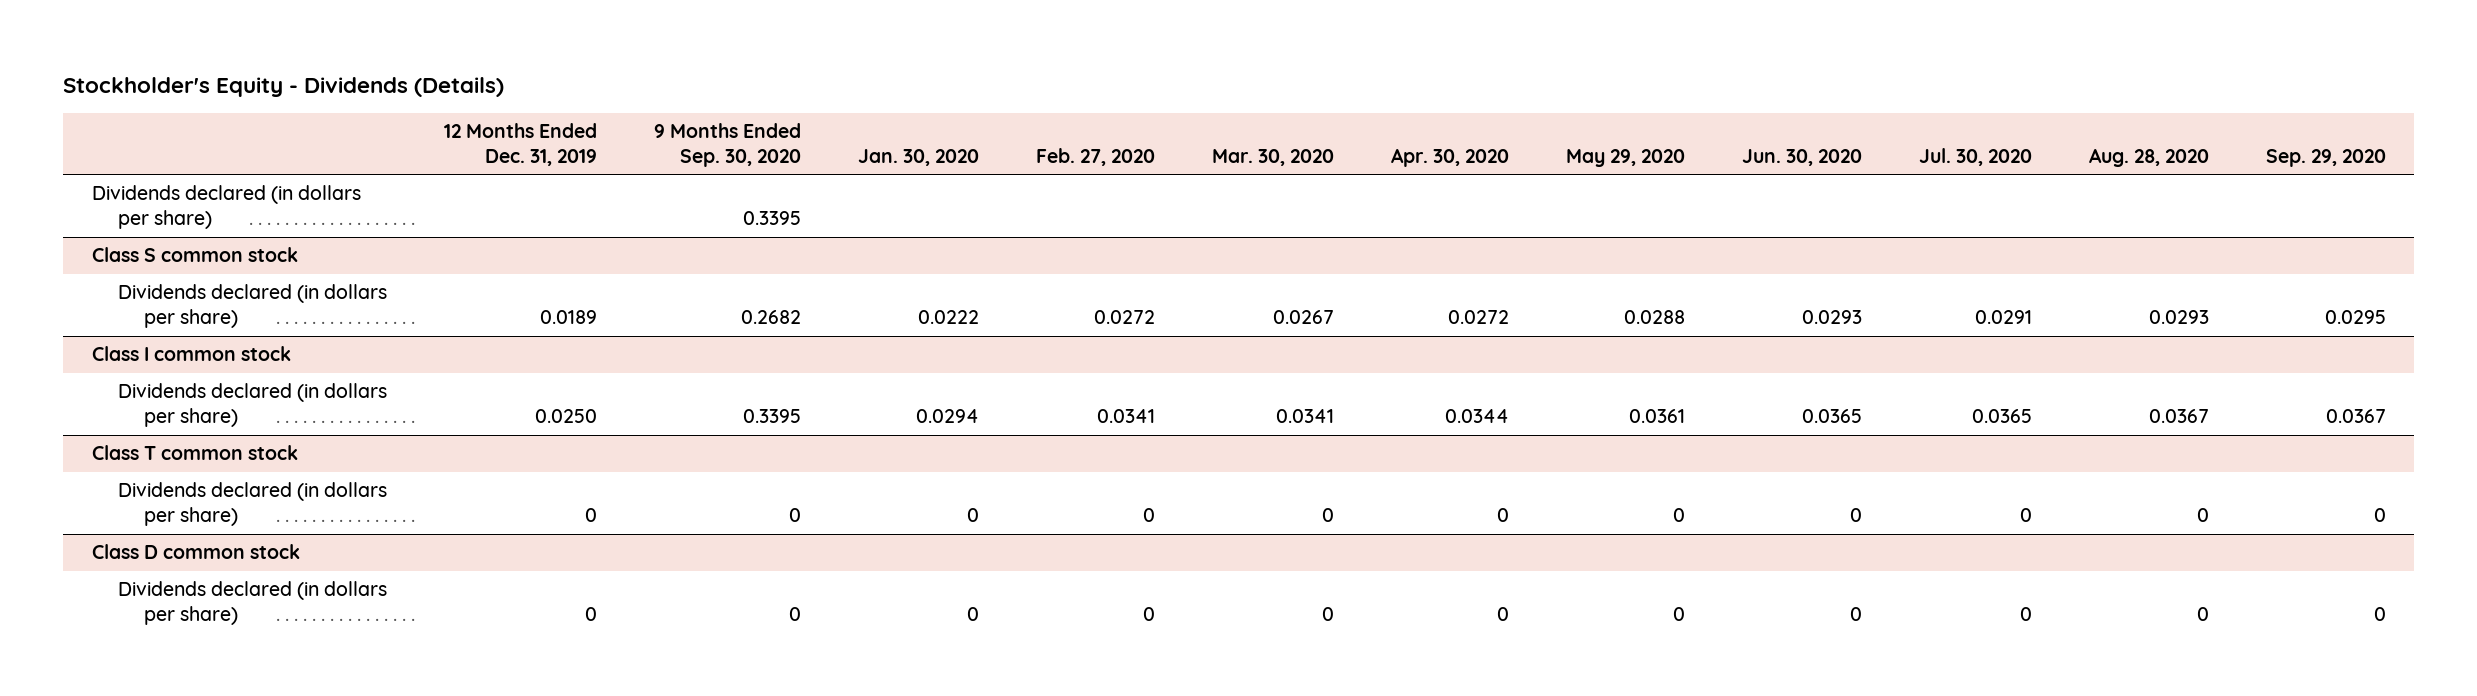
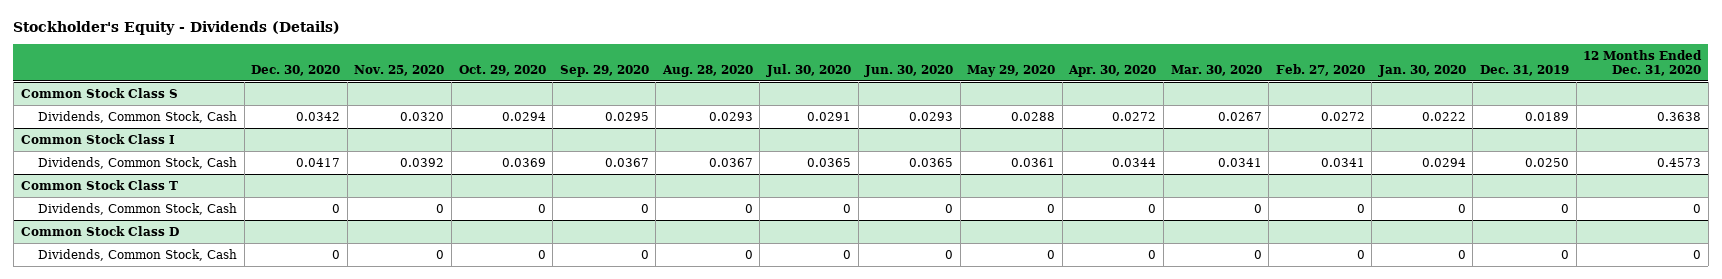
[443,123,597,166] 12 Months Ended Dec. 31, 2019 -> none
[653,123,801,167] 9 Months Ended Sep. 30, 2020 -> none
none -> [251,65,341,77] Dec. 30, 2020
none -> [354,65,445,77] Nov. 25, 2020
none -> [458,65,546,77] Oct. 29, 2020
none -> [1480,65,1570,77] Dec. 31, 2019
none -> [1583,49,1703,77] 12 Months Ended Dec. 31, 2020
[91,185,361,230] Dividends declared (in dollars per share) -> none
[117,482,387,527] Dividends declared (in dollars per share) -> none
[117,581,387,626] Dividends declared (in dollars per share) -> none
[91,247,298,263] Class S common stock -> [20,87,178,98] Common Stock Class S
[117,284,387,329] Dividends declared (in dollars per share) -> [38,110,238,123] Dividends, Common Stock, Cash
[91,346,291,362] Class I common stock -> [20,133,175,144] Common Stock Class I
[117,383,387,428] Dividends declared (in dollars per share) -> [38,156,238,169] Dividends, Common Stock, Cash
[91,445,298,461] Class T common stock -> [20,179,178,190] Common Stock Class T
none -> [38,202,238,215] Dividends, Common Stock, Cash
[91,544,300,560] Class D common stock -> [20,225,179,236] Common Stock Class D
none -> [38,248,238,261] Dividends, Common Stock, Cash

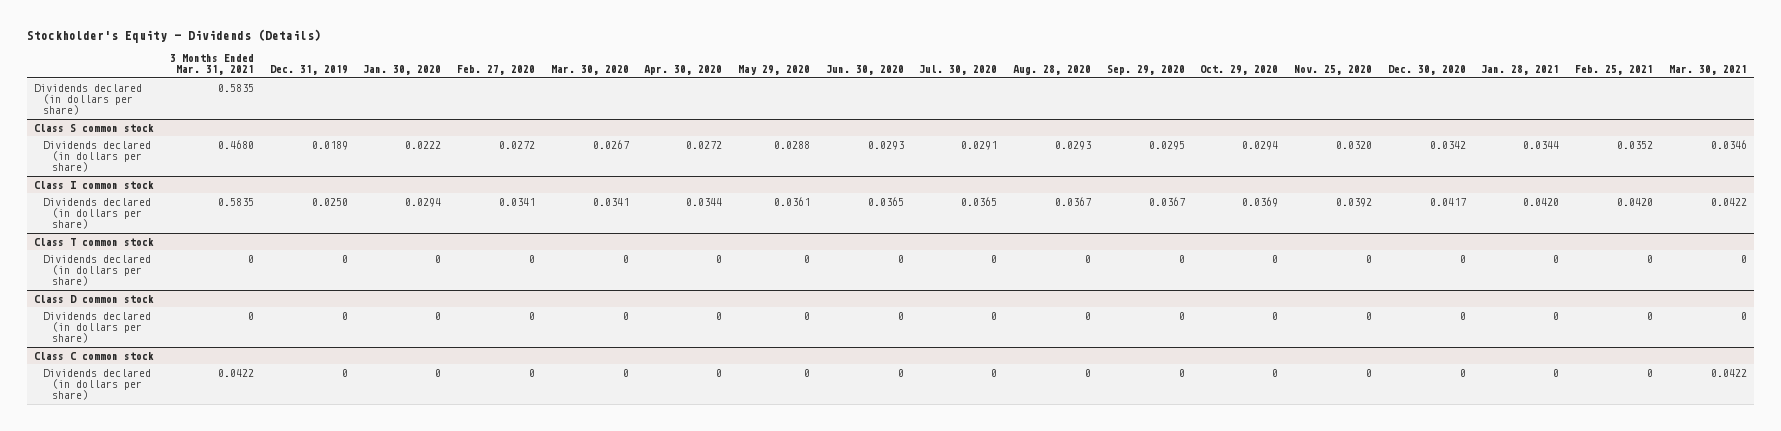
[1583,49,1703,77] 12 Months Ended Dec. 31, 2020 -> none
none -> [170,53,255,76] 3 Months Ended Mar. 31, 2021
none -> [1481,65,1560,76] Jan. 28, 2021
none -> [1574,65,1653,76] Feb. 25, 2021
none -> [1668,65,1747,76] Mar. 30, 2021
[38,202,238,215] Dividends, Common Stock, Cash -> none
[38,248,238,261] Dividends, Common Stock, Cash -> none
none -> [34,83,143,116] Dividends declared (in dollars per share)
[20,87,178,98] Common Stock Class S -> [34,123,155,132] Class S common stock
[38,110,238,123] Dividends, Common Stock, Cash -> [43,140,152,173] Dividends declared (in dollars per share)
[20,133,175,144] Common Stock Class I -> [34,180,155,189] Class I common stock
[38,156,238,169] Dividends, Common Stock, Cash -> [43,197,152,230] Dividends declared (in dollars per share)
[20,179,178,190] Common Stock Class T -> [34,237,155,246] Class T common stock
none -> [43,254,152,287] Dividends declared (in dollars per share)
[20,225,179,236] Common Stock Class D -> [34,294,155,303] Class D common stock
none -> [43,311,152,344] Dividends declared (in dollars per share)
none -> [34,351,155,360] Class C common stock
none -> [43,368,152,401] Dividends declared (in dollars per share)

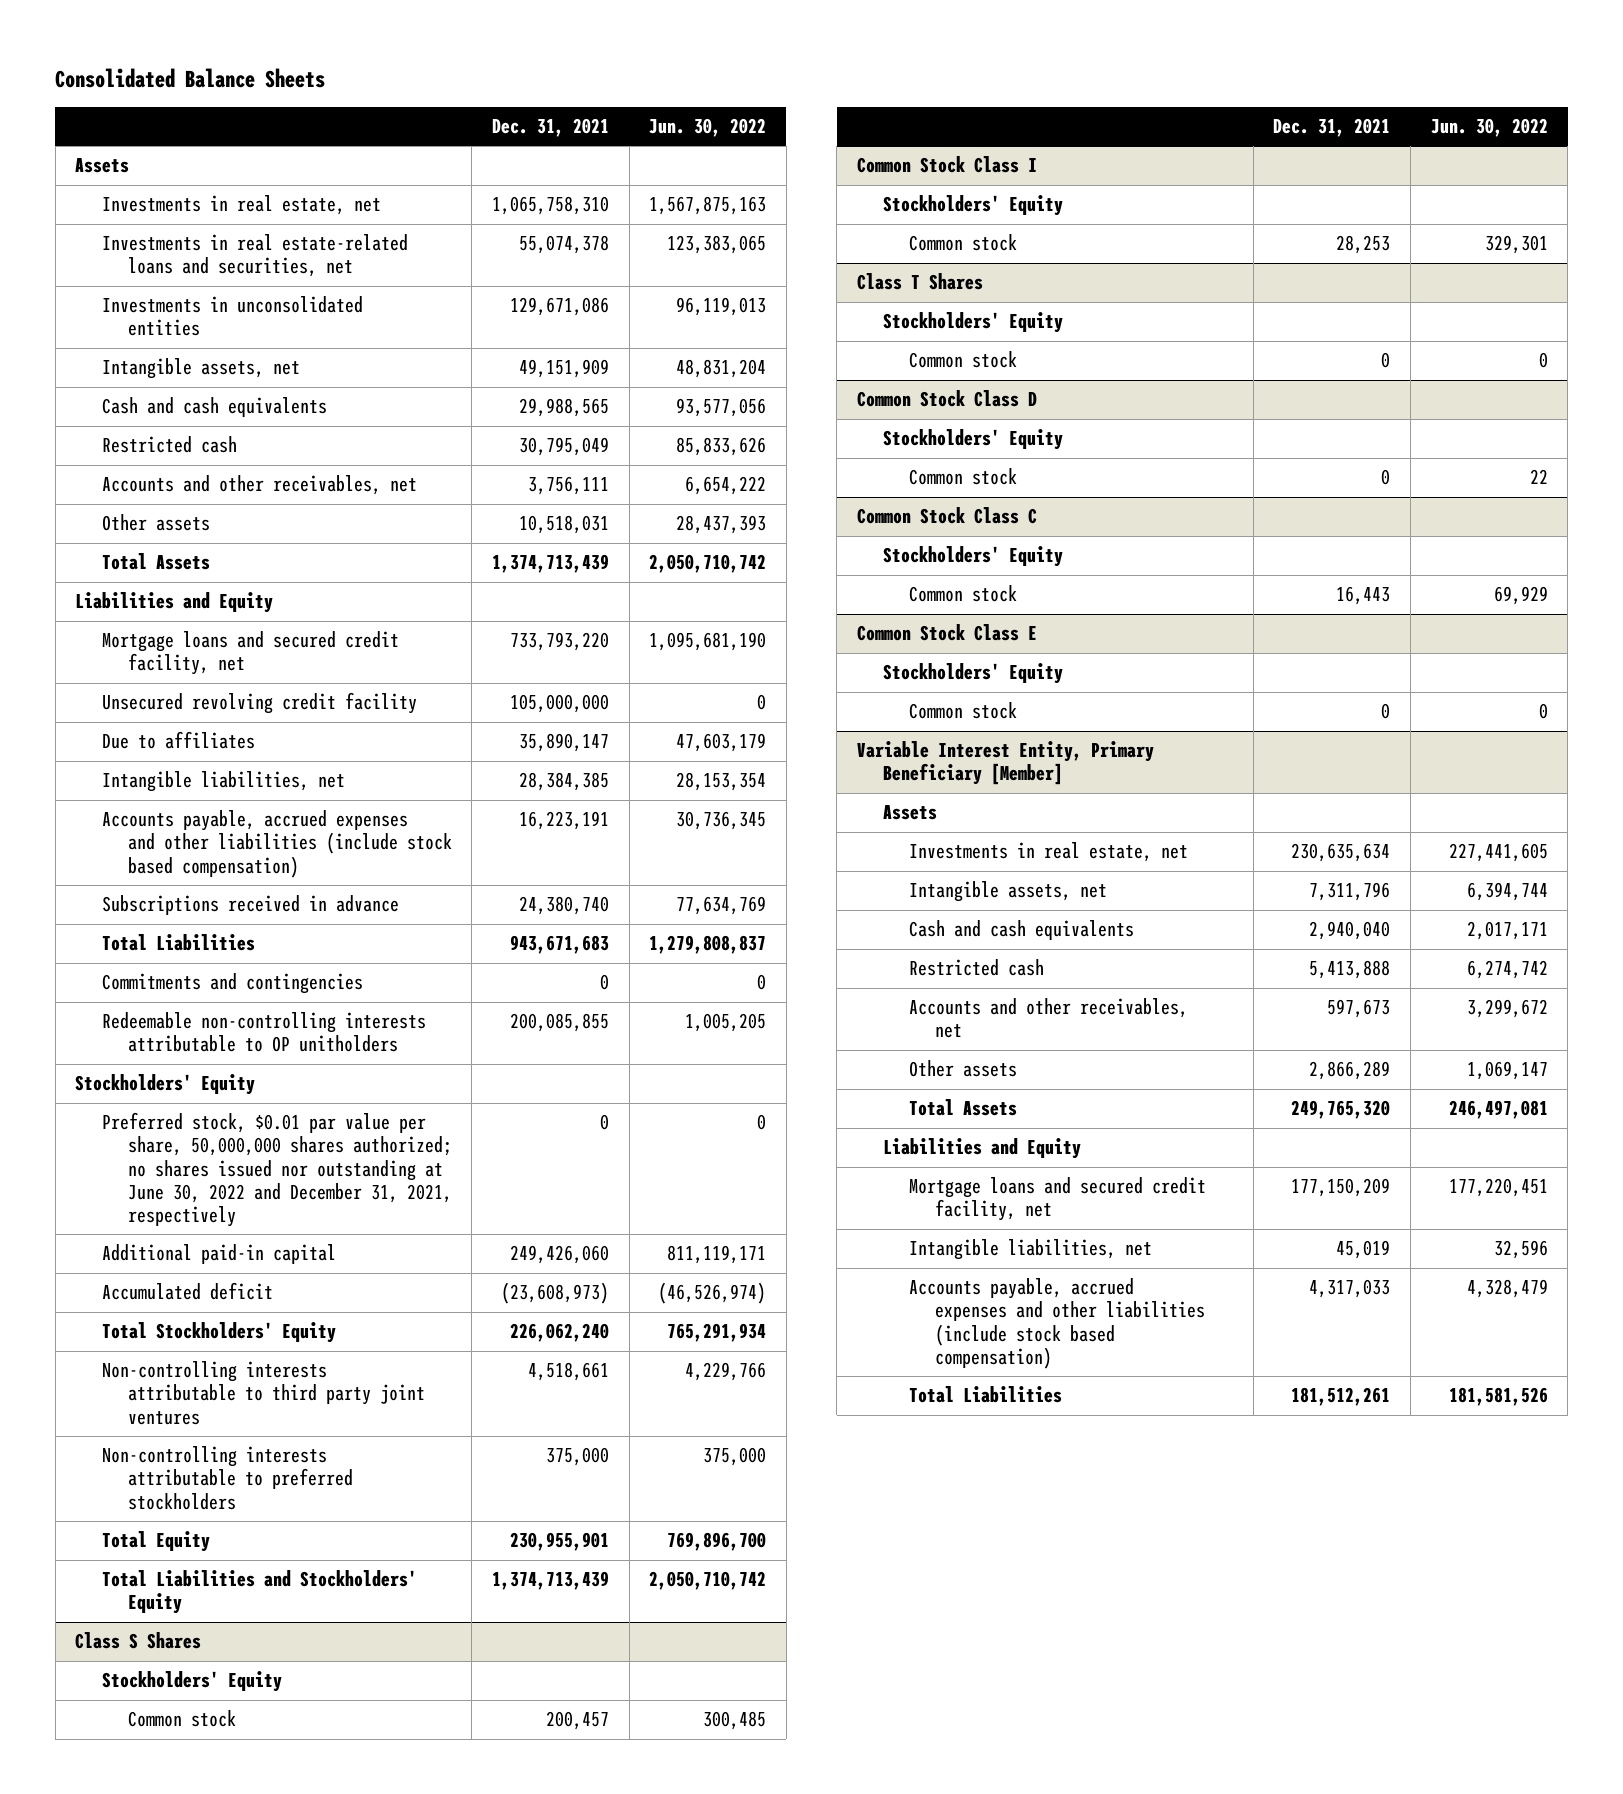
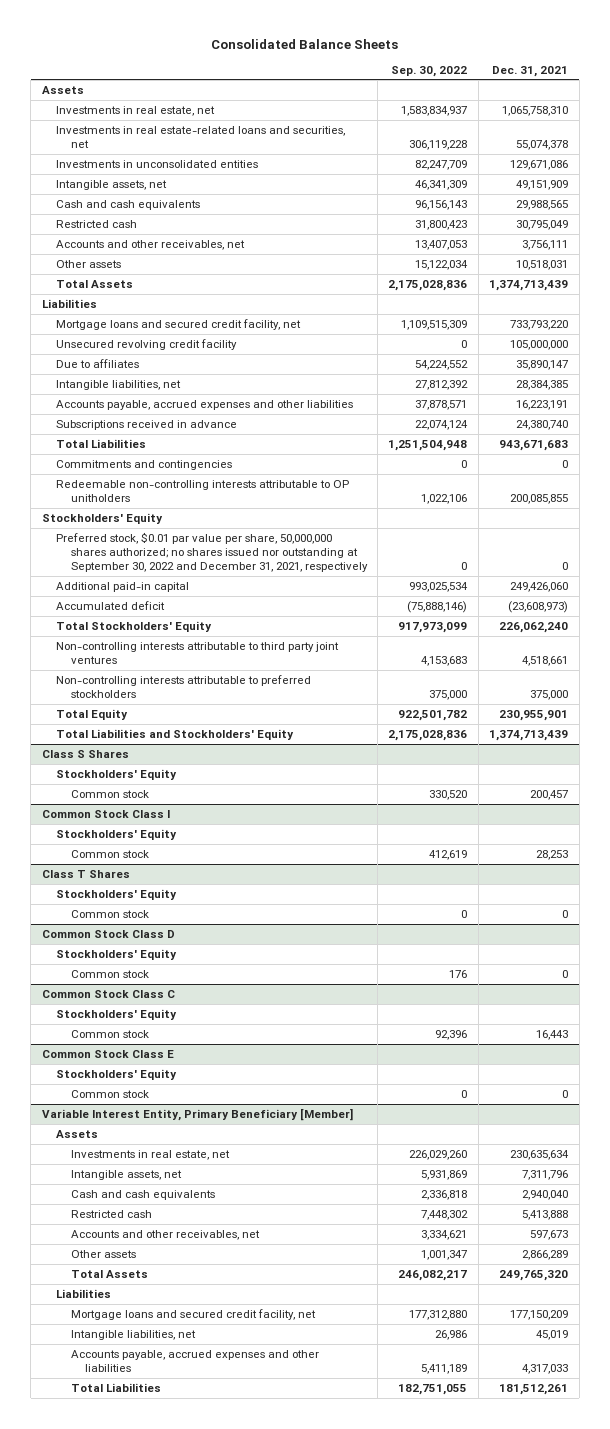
[649,117,767,137] Jun. 30, 2022 -> none
none -> [391,65,468,77] Sep. 30, 2022
[75,592,274,614] Liabilities and Equity -> [41,298,97,308] Liabilities
[101,810,452,878] Accounts payable, accrued expenses and other liabilities (include stock based compensation) -> [56,399,354,410] Accounts payable, accrued expenses and other liabilities
[101,1112,452,1227] Preferred stock, $0.01 par value per share, 50,000,000 shares authorized; no shares issued nor outstanding at June 30, 2022 and December 31, 2021, respectively -> [56,531,368,572] Preferred stock, $0.01 par value per share, 50,000,000 shares authorized; no shares issued nor outstanding at September 30, 2022 and December 31, 2021, respectively
[882,1138,1081,1160] Liabilities and Equity -> [56,1288,112,1298] Liabilities
[909,1278,1206,1369] Accounts payable, accrued expenses and other liabilities (include stock based compensation) -> [70,1349,319,1372] Accounts payable, accrued expenses and other liabilities

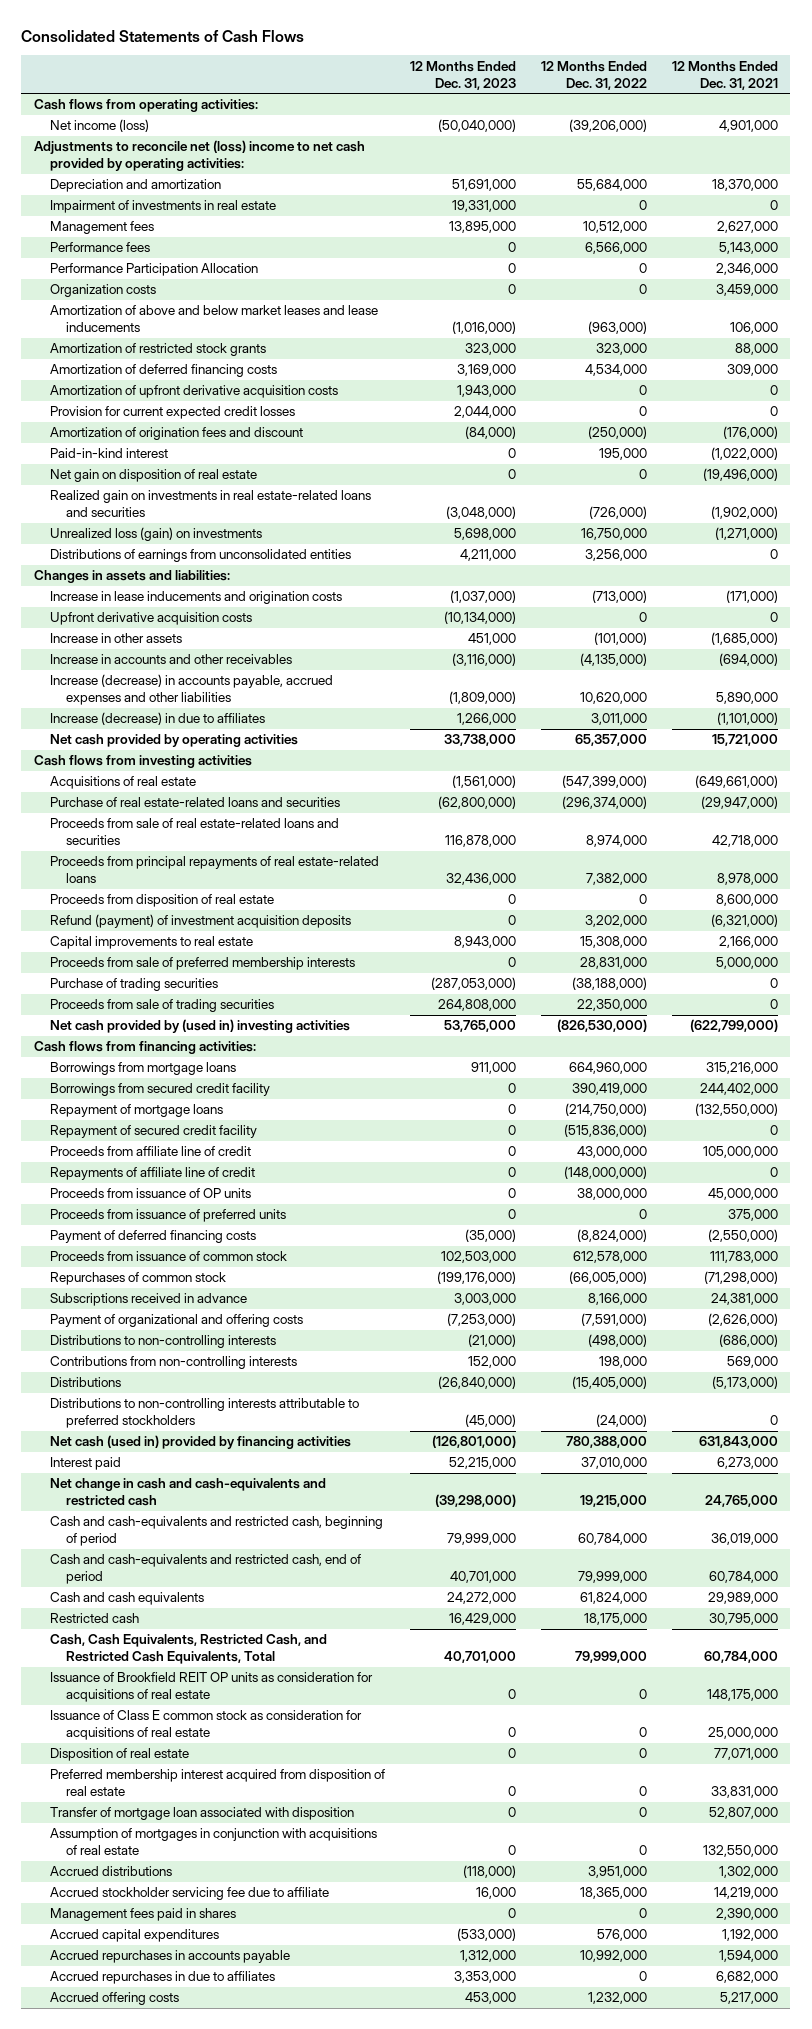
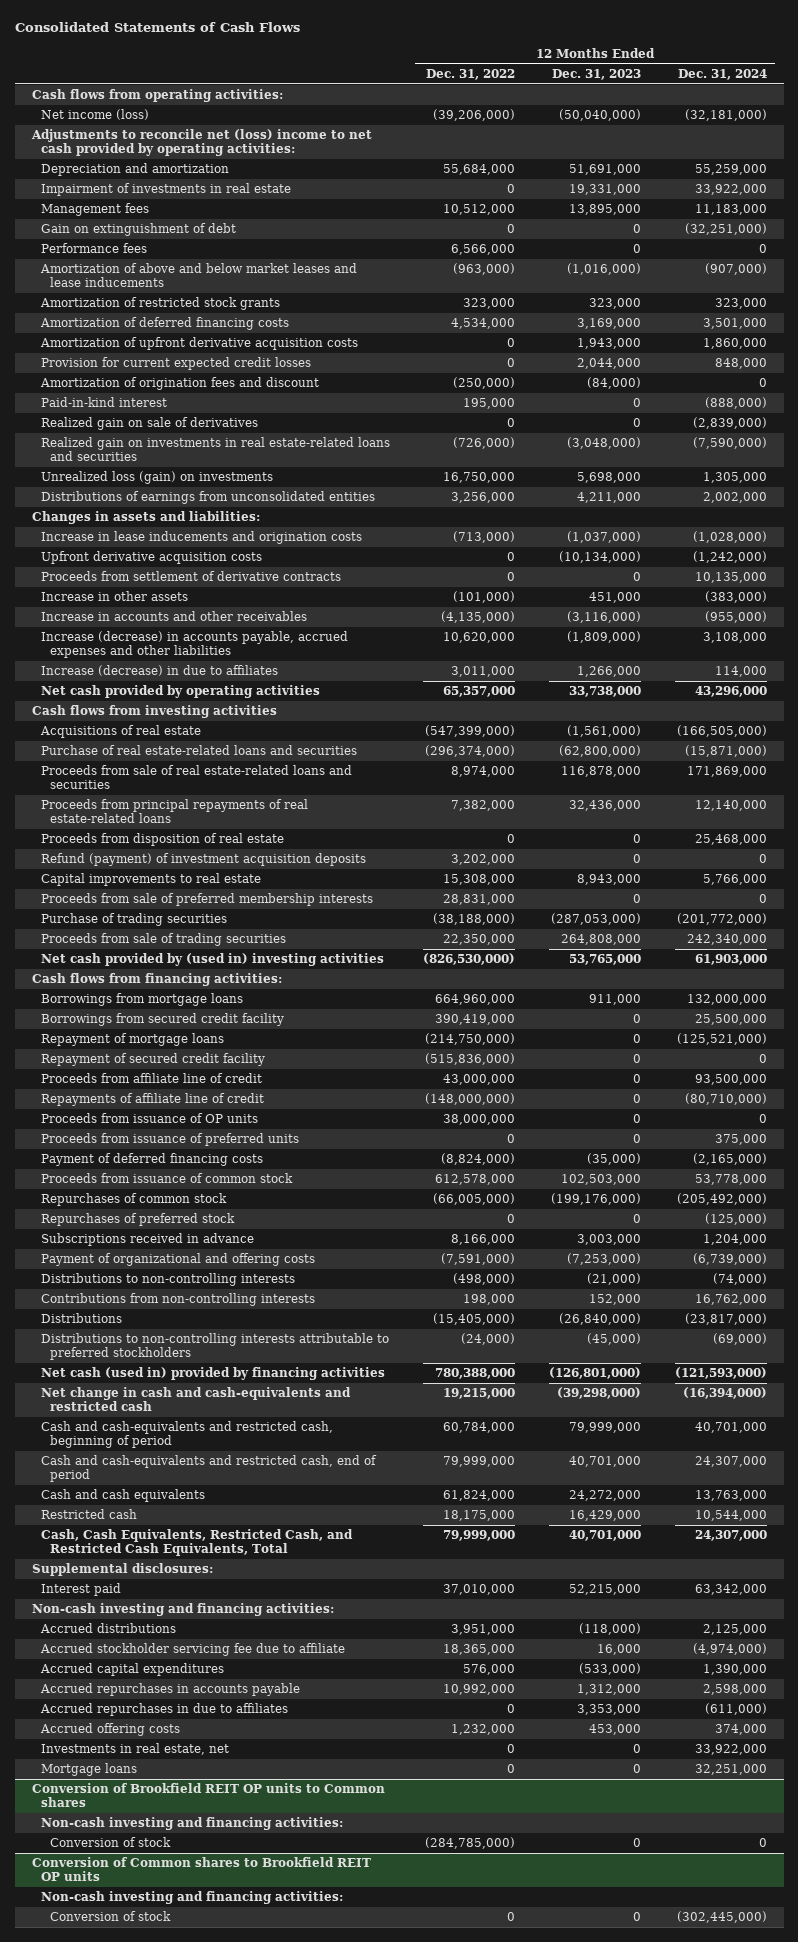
[671,60,778,90] 12 Months Ended Dec. 31, 2021 -> none
none -> [677,68,767,80] Dec. 31, 2024
none -> [40,223,236,237] Gain on extinguishment of debt
[50,263,259,277] Performance Participation Allocation -> none
[50,284,157,298] Organization costs -> none
[50,469,258,483] Net gain on disposition of real estate -> none
none -> [40,417,258,431] Realized gain on sale of derivatives
none -> [40,571,341,582] Proceeds from settlement of derivative contracts
none -> [40,1213,235,1227] Repurchases of preferred stock
[50,1672,374,1703] Issuance of Brookfield REIT OP units as consideration for acquisitions of real estate -> none
[50,1710,363,1741] Issuance of Class E common stock as consideration for acquisitions of real estate -> none
[50,1748,190,1762] Disposition of real estate -> none
[50,1769,386,1797] Preferred membership interest acquired from disposition of real estate -> none
[50,1807,355,1821] Transfer of mortgage loan associated with disposition -> none
[50,1828,378,1856] Assumption of mortgages in conjunction with acquisitions of real estate -> none
none -> [31,1563,213,1577] Supplemental disclosures:
[50,1457,122,1471] Interest paid -> [40,1583,121,1597] Interest paid
none -> [31,1603,334,1617] Non-cash investing and financing activities:
[50,1908,237,1922] Management fees paid in shares -> none
none -> [40,1743,229,1756] Investments in real estate, net
none -> [40,1763,137,1777] Mortgage loans
none -> [31,1783,385,1807] Conversion of Brookfield REIT OP units to Common shares
none -> [40,1817,343,1831] Non-cash investing and financing activities:
none -> [50,1837,172,1848] Conversion of stock
none -> [31,1857,371,1881] Conversion of Common shares to Brookfield REIT OP units
none -> [40,1891,343,1905] Non-cash investing and financing activities:
none -> [50,1911,172,1922] Conversion of stock

